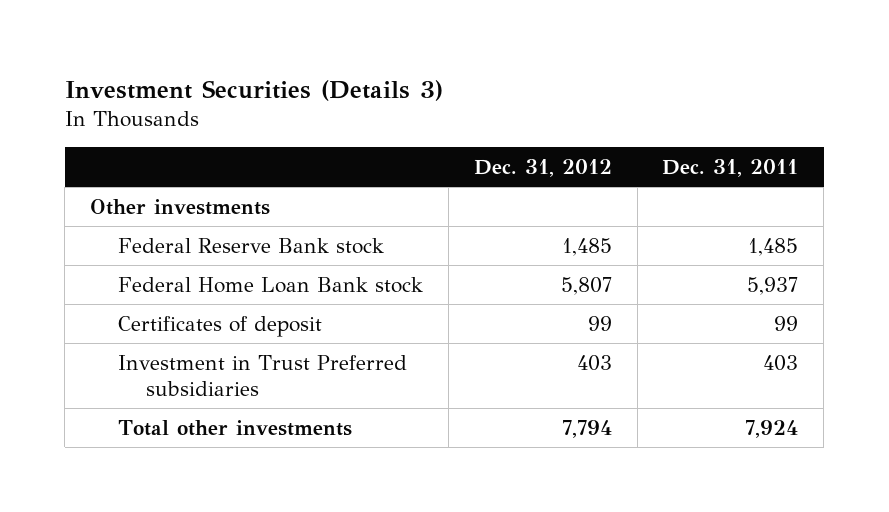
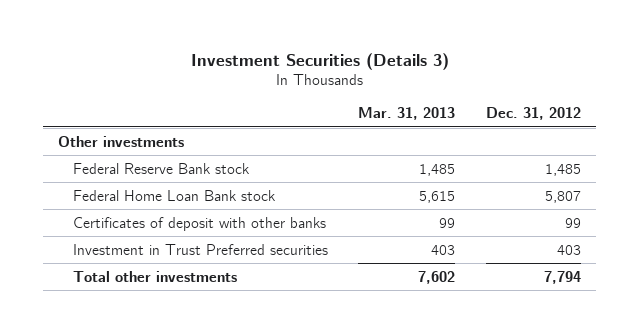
[662,159,799,178] Dec. 31, 2011 -> none
none -> [358,107,456,121] Mar. 31, 2013
[118,315,323,337] Certificates of deposit -> [73,216,327,231] Certificates of deposit with other banks
[118,354,408,397] Investment in Trust Preferred subsidiaries -> [73,243,329,255] Investment in Trust Preferred securities

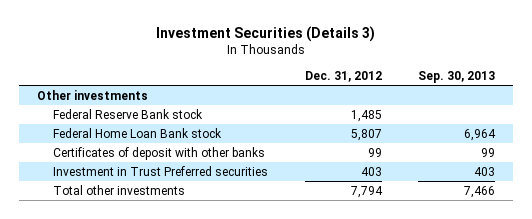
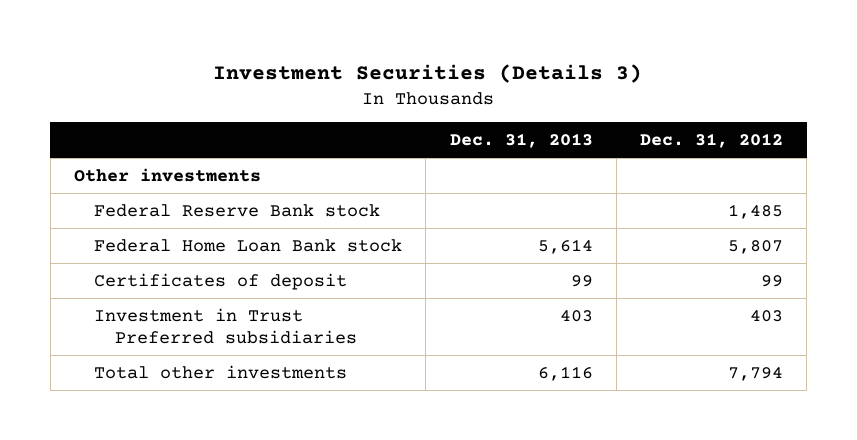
[417,70,495,83] Sep. 30, 2013 -> none
none -> [449,133,593,149] Dec. 31, 2013
[53,146,266,160] Certificates of deposit with other banks -> [94,272,348,290] Certificates of deposit
[53,165,269,176] Investment in Trust Preferred securities -> [94,307,357,344] Investment in Trust Preferred subsidiaries

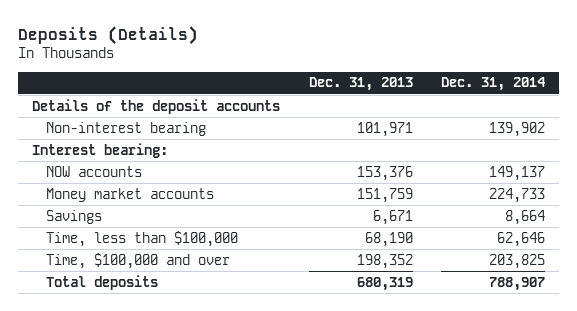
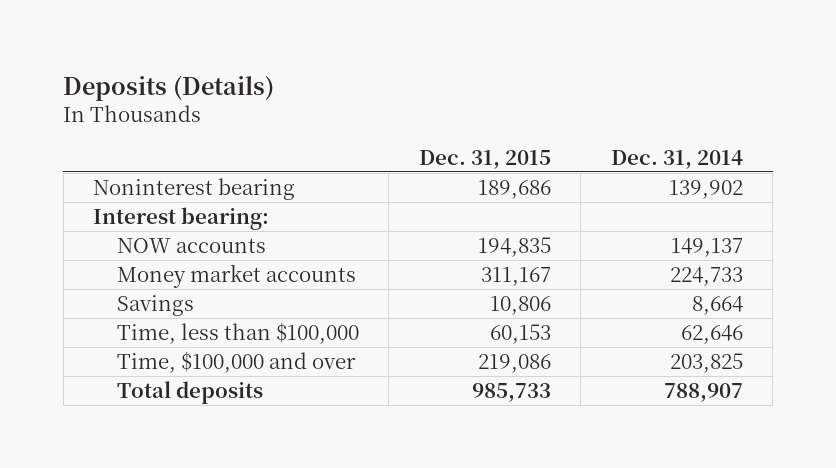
[308,77,413,92] Dec. 31, 2013 -> none
none -> [418,149,551,169] Dec. 31, 2015
[32,98,281,114] Details of the deposit accounts -> none
[46,121,207,136] Non-interest bearing -> [93,177,296,200] Noninterest bearing

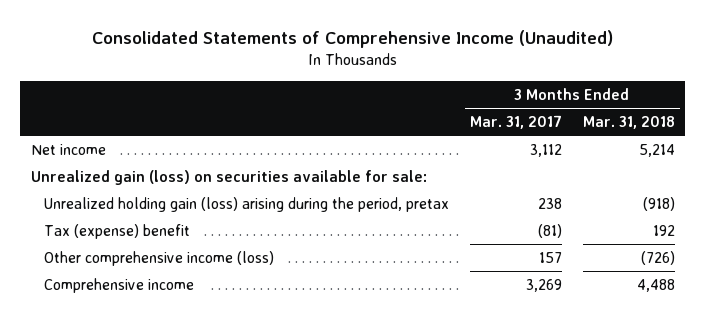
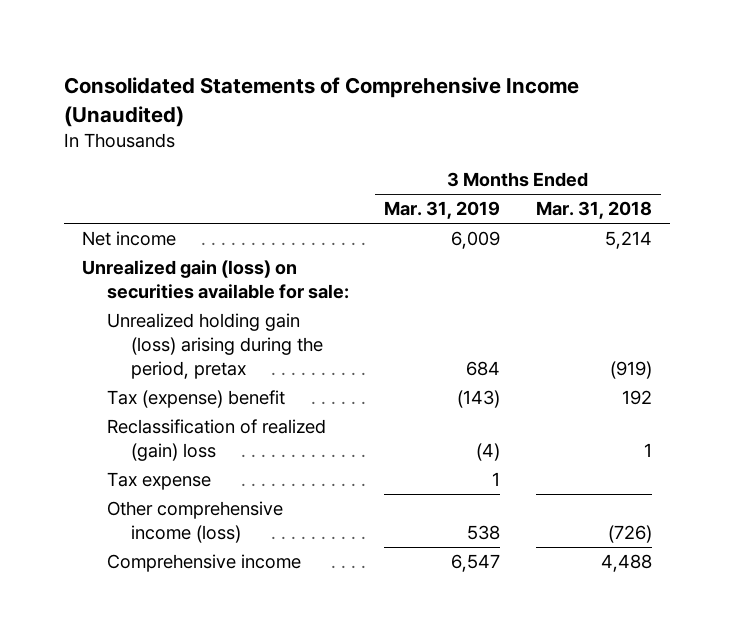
[469,114,562,129] Mar. 31, 2017 -> none
none -> [384,201,501,220] Mar. 31, 2019
[642,196,675,211] (918) -> [609,361,652,380] (919)
none -> [106,419,326,462] Reclassification of realized (gain) loss
none -> [106,472,211,491] Tax expense

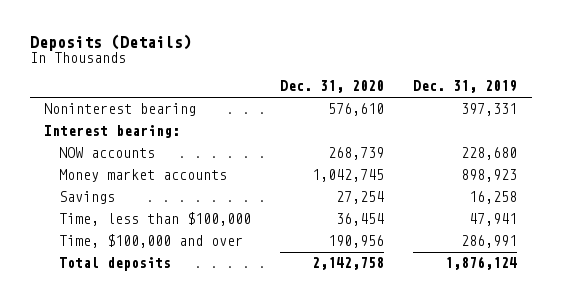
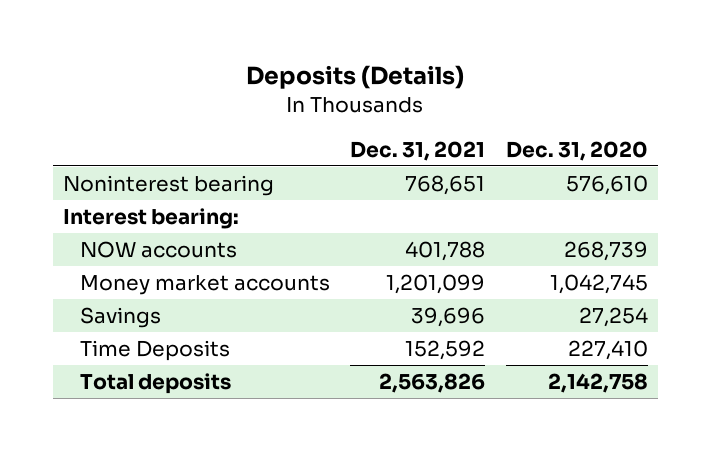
[413,80,518,94] Dec. 31, 2019 -> none
none -> [350,140,486,161] Dec. 31, 2021
[59,212,252,227] Time, less than $100,000 -> none
[59,234,244,249] Time, $100,000 and over -> none
none -> [79,340,230,362] Time Deposits

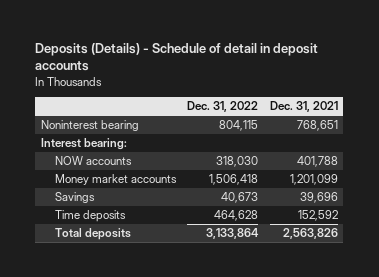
[246,65,465,90] Deposits (Details) -> [35,42,319,72] Deposits (Details) - Schedule of detail in deposit accounts
[506,140,649,161] Dec. 31, 2020 -> none
none -> [187,101,259,113] Dec. 31, 2022
[79,340,230,362] Time Deposits -> [54,210,126,223] Time deposits

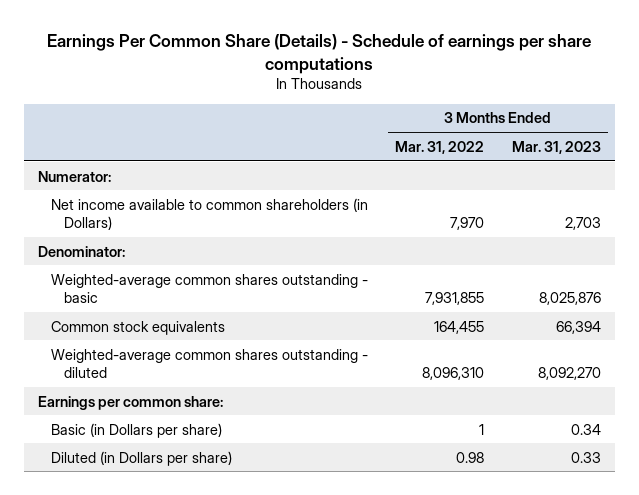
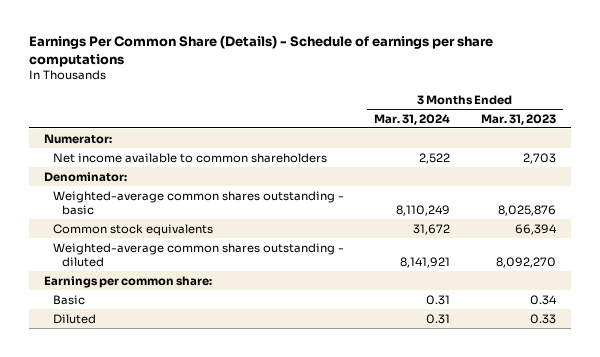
[395,140,485,154] Mar. 31, 2022 -> none
none -> [374,113,451,125] Mar. 31, 2024
[50,197,368,230] Net income available to common shareholders (in Dollars) -> [53,152,328,163] Net income available to common shareholders
[50,422,222,438] Basic (in Dollars per share) -> [53,294,86,305] Basic
[50,450,232,466] Diluted (in Dollars per share) -> [53,313,97,324] Diluted

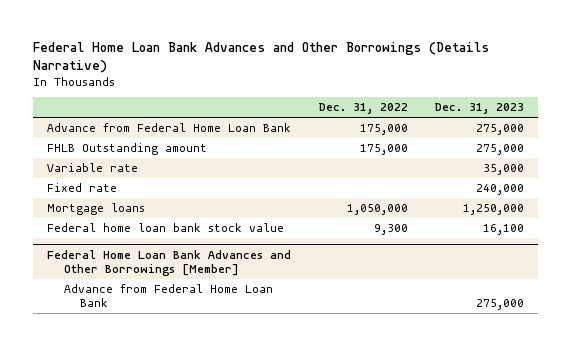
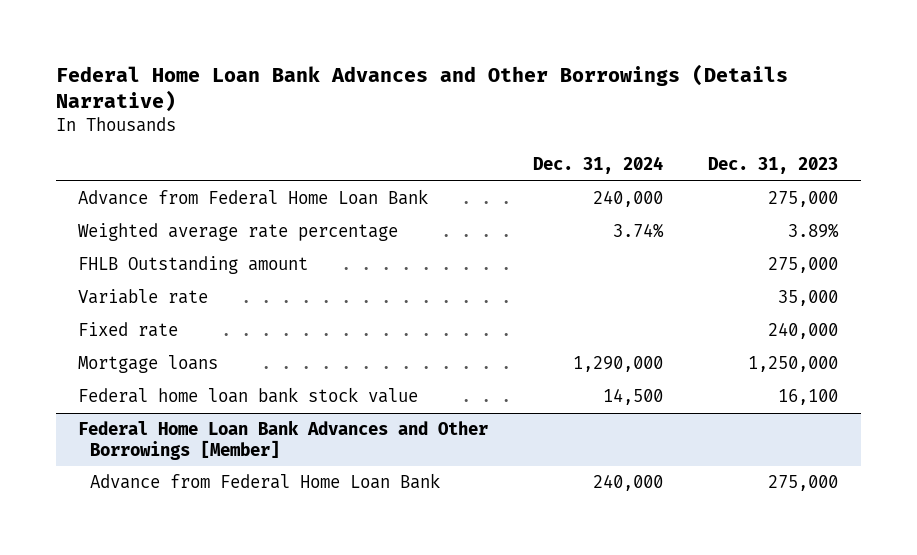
[318,103,408,115] Dec. 31, 2022 -> none
none -> [533,156,664,175] Dec. 31, 2024
none -> [78,223,399,242] Weighted average rate percentage

